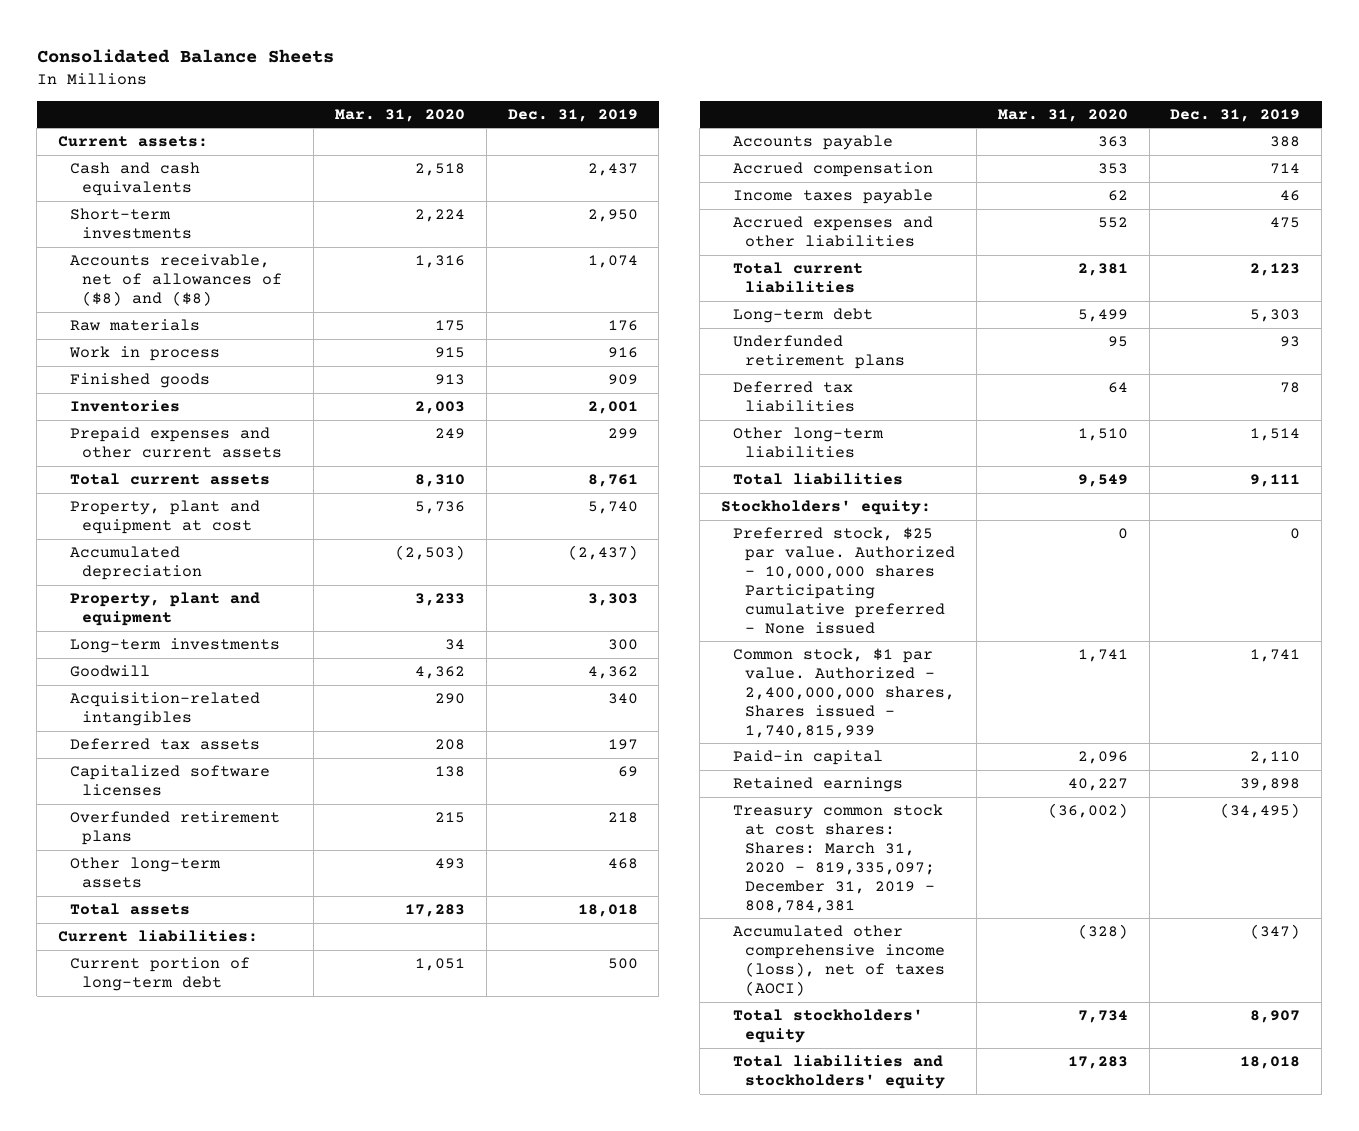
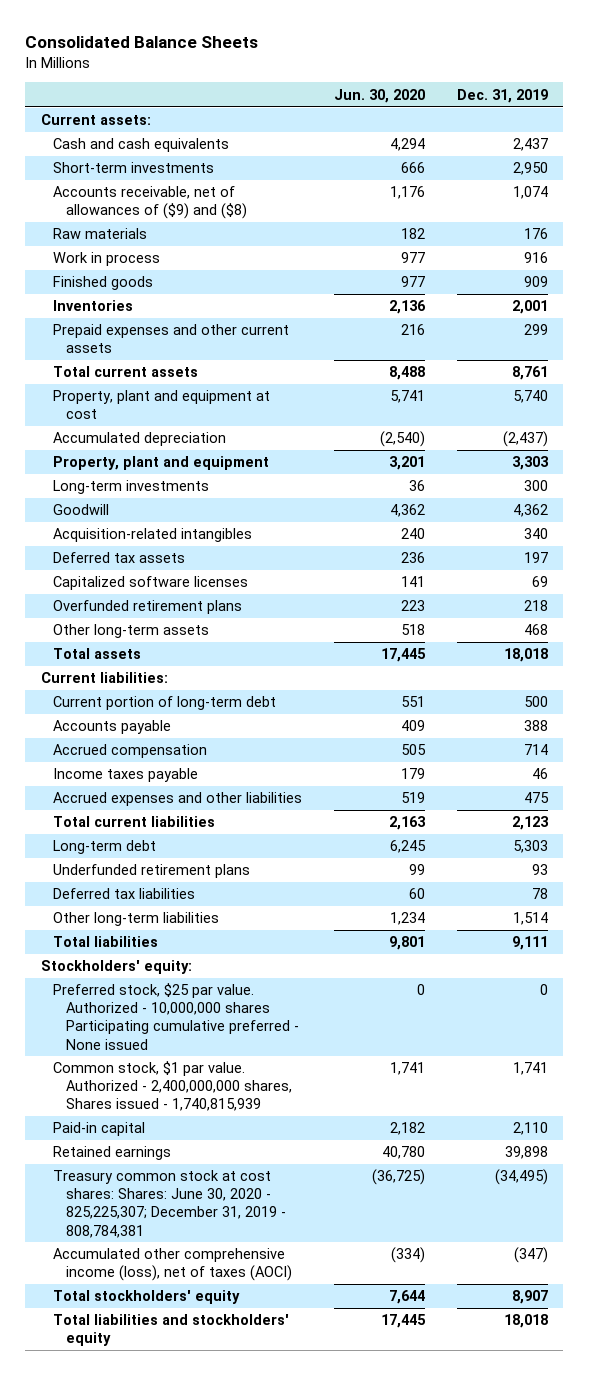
[334,108,465,122] Mar. 31, 2020 -> none
none -> [333,88,425,103] Jun. 30, 2020
[70,254,283,306] Accounts receivable, net of allowances of ($8) and ($8) -> [53,186,247,220] Accounts receivable, net of allowances of ($9) and ($8)
[733,804,944,913] Treasury common stock at cost shares: Shares: March 31, 2020 - 819,335,097; December 31, 2019 - 808,784,381 -> [53,1170,286,1238] Treasury common stock at cost shares: Shares: June 30, 2020 - 825,225,307; December 31, 2019 - 808,784,381

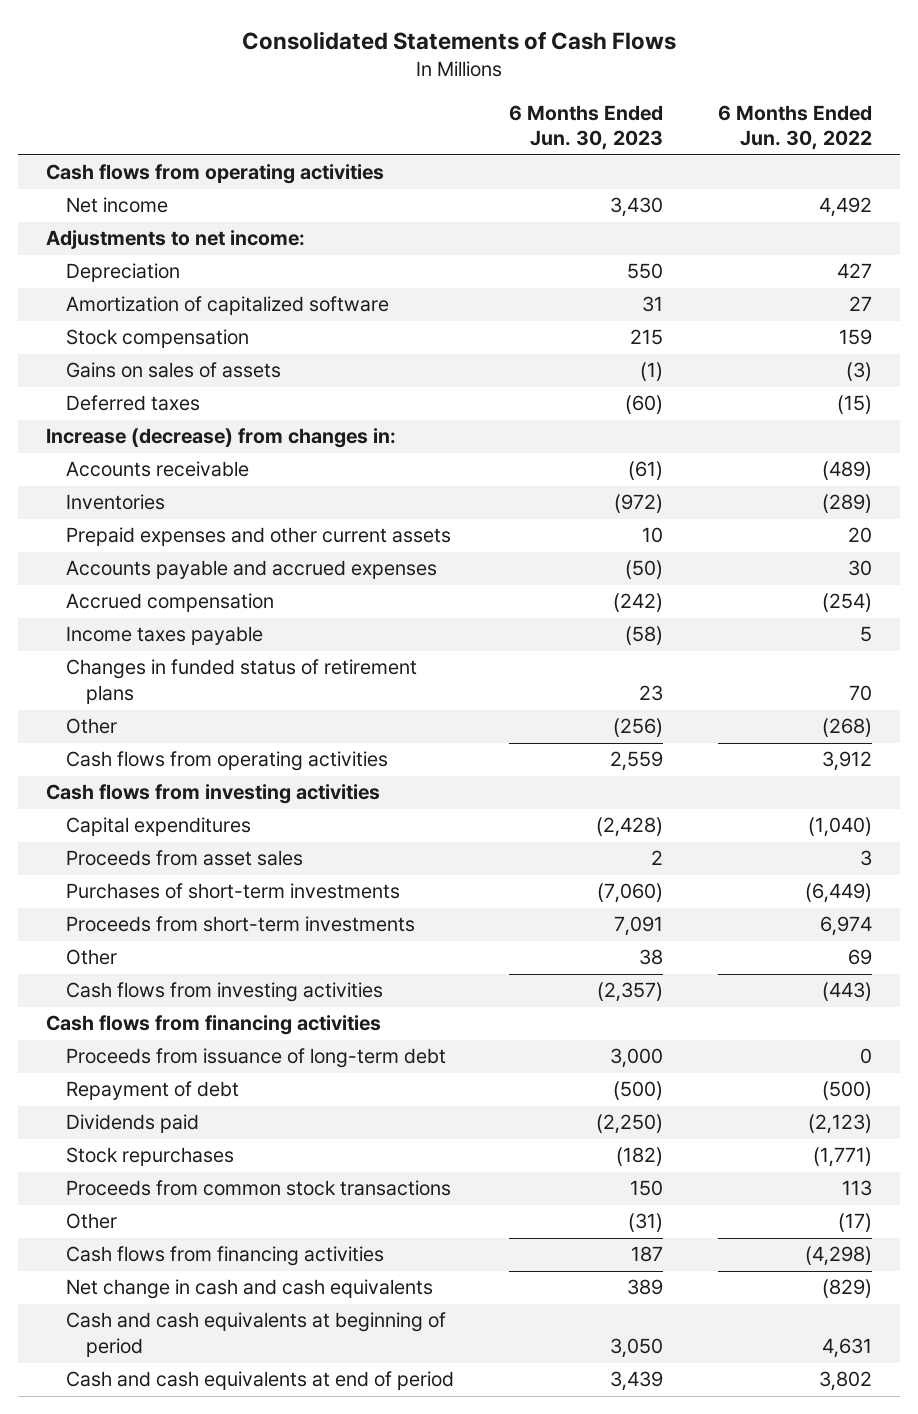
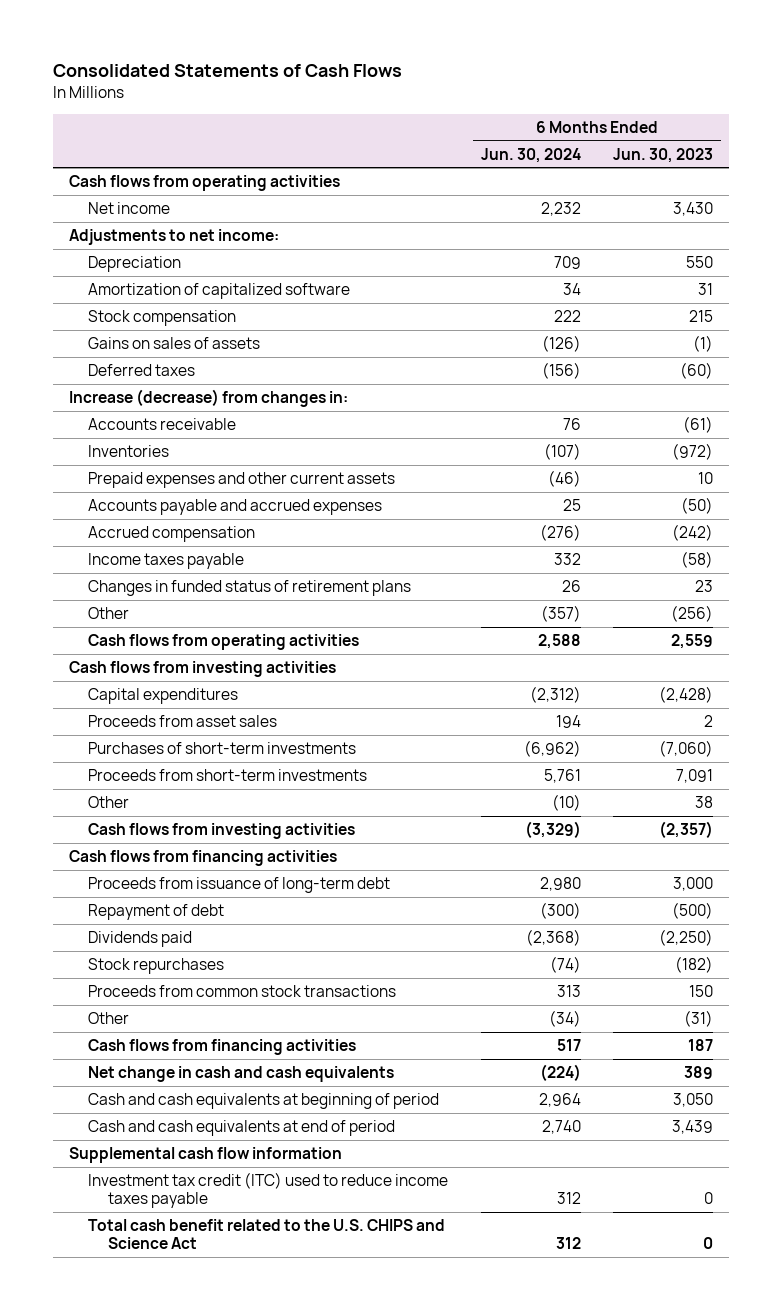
[718,104,873,151] 6 Months Ended Jun. 30, 2022 -> none
none -> [480,147,581,163] Jun. 30, 2024
none -> [68,1147,342,1164] Supplemental cash flow information
none -> [88,1172,449,1209] Investment tax credit (ITC) used to reduce income taxes payable
none -> [88,1219,446,1250] Total cash benefit related to the U.S. CHIPS and Science Act

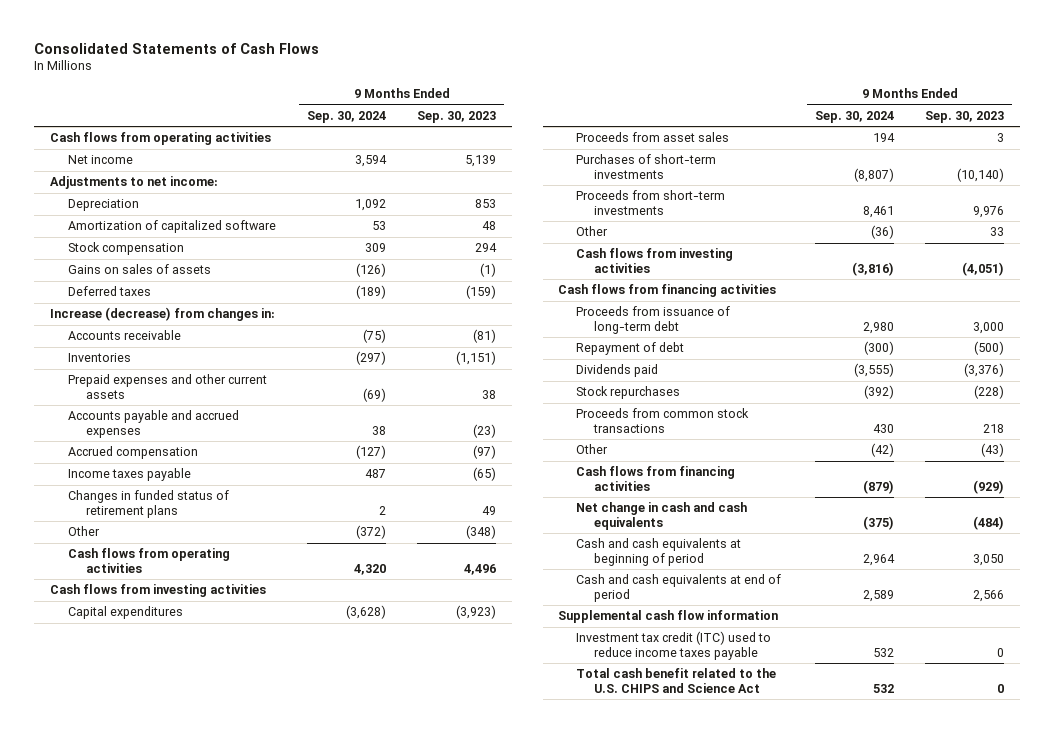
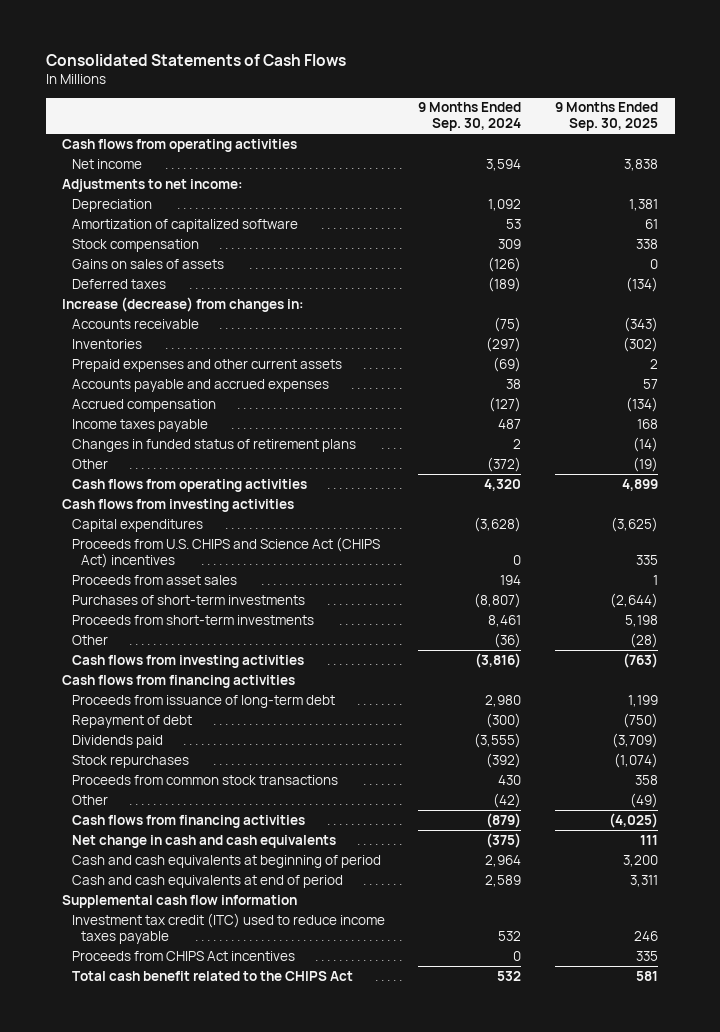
[417,110,497,123] Sep. 30, 2023 -> none
none -> [555,102,659,132] 9 Months Ended Sep. 30, 2025
none -> [71,536,380,568] Proceeds from U.S. CHIPS and Science Act (CHIPS Act) incentives
none -> [71,950,295,961] Proceeds from CHIPS Act incentives
[576,668,777,694] Total cash benefit related to the U.S. CHIPS and Science Act -> [71,970,353,981] Total cash benefit related to the CHIPS Act

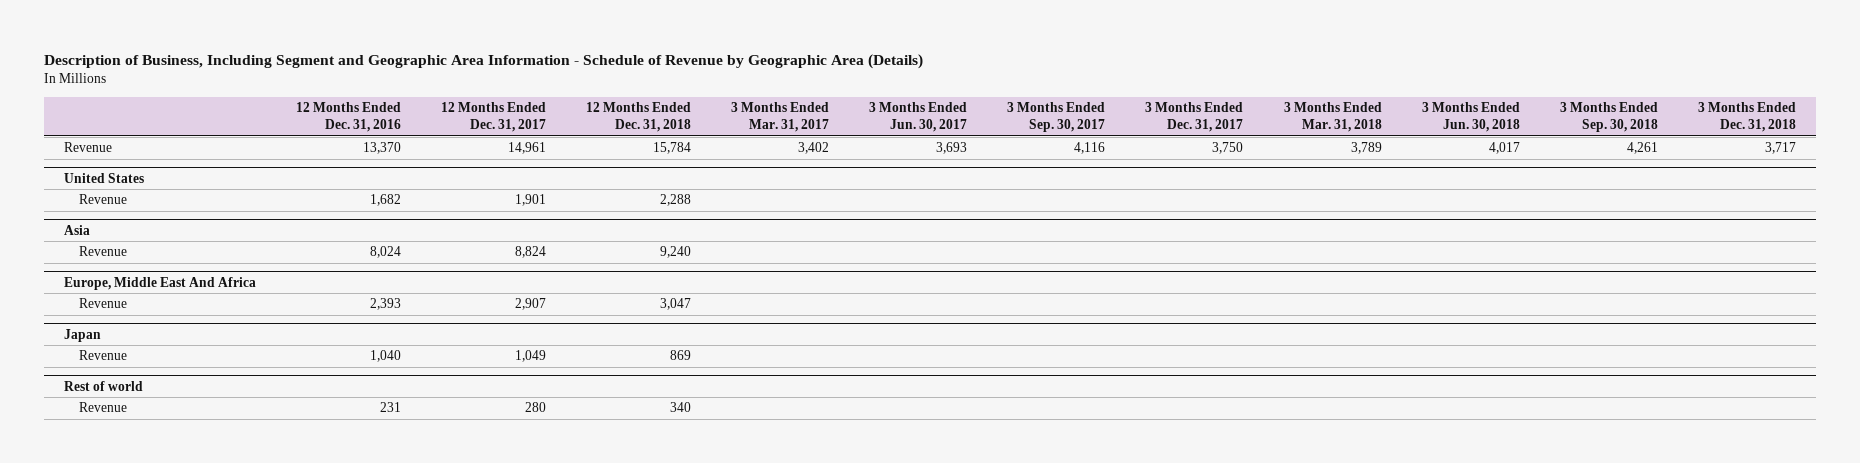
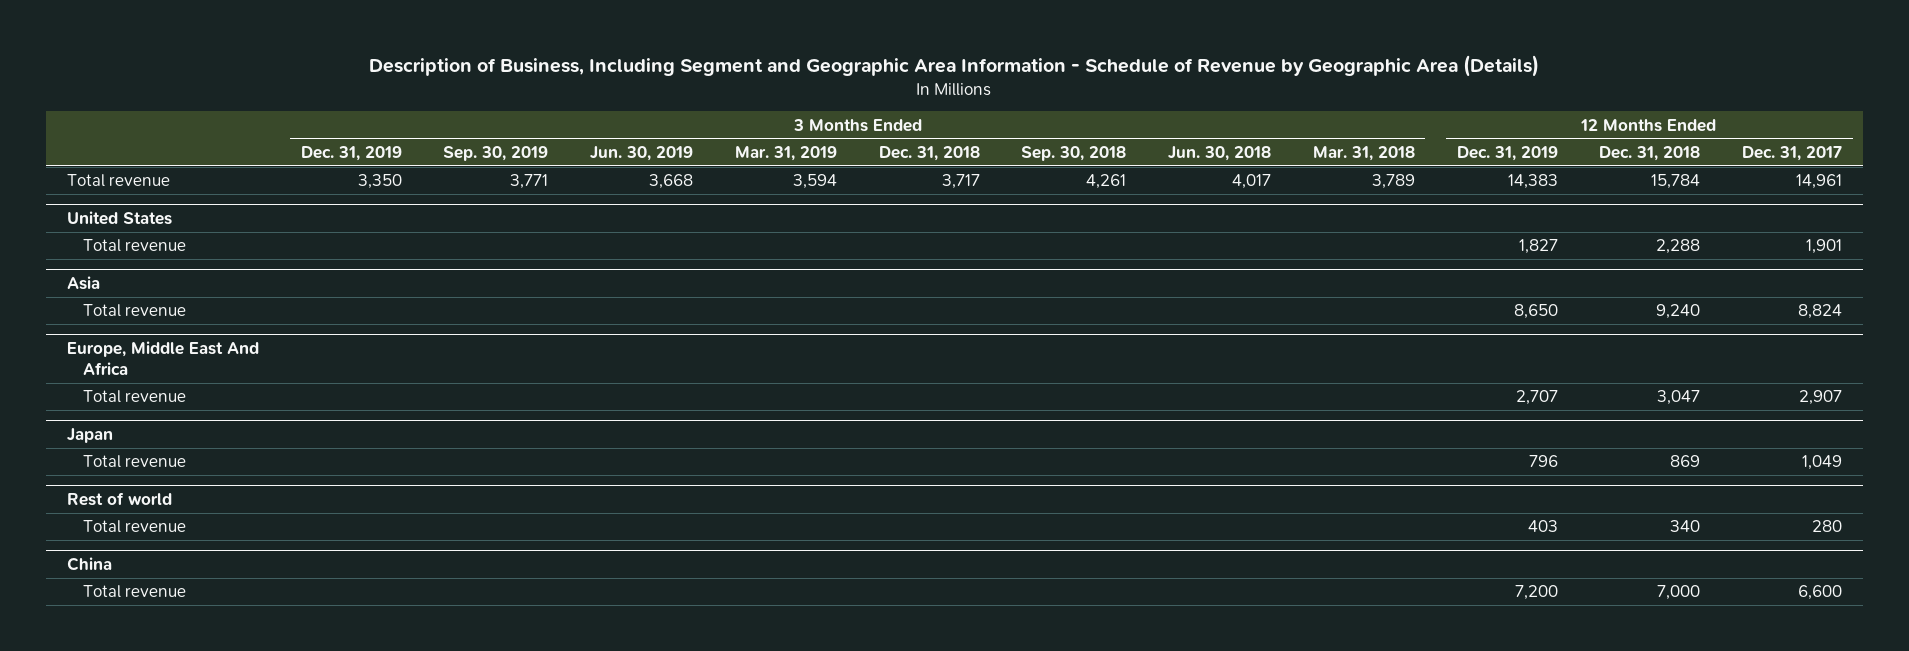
[295,102,401,133] 12 Months Ended Dec. 31, 2016 -> none
[731,102,830,133] 3 Months Ended Mar. 31, 2017 -> none
[869,102,968,133] 3 Months Ended Jun. 30, 2017 -> none
[1007,102,1106,133] 3 Months Ended Sep. 30, 2017 -> none
[1145,102,1244,133] 3 Months Ended Dec. 31, 2017 -> none
none -> [300,146,402,162] Dec. 31, 2019
none -> [443,146,549,162] Sep. 30, 2019
none -> [590,146,694,162] Jun. 30, 2019
none -> [734,146,837,162] Mar. 31, 2019
none -> [1456,146,1558,162] Dec. 31, 2019
[63,142,112,153] Revenue -> [66,174,170,188] Total revenue
[79,194,128,205] Revenue -> [83,239,187,253] Total revenue
[79,246,128,257] Revenue -> [83,304,187,318] Total revenue
[79,298,128,309] Revenue -> [83,390,187,404] Total revenue
[79,350,128,361] Revenue -> [83,455,187,469] Total revenue
[79,402,128,413] Revenue -> [83,520,187,534] Total revenue
none -> [66,556,112,571] China
none -> [83,585,187,599] Total revenue

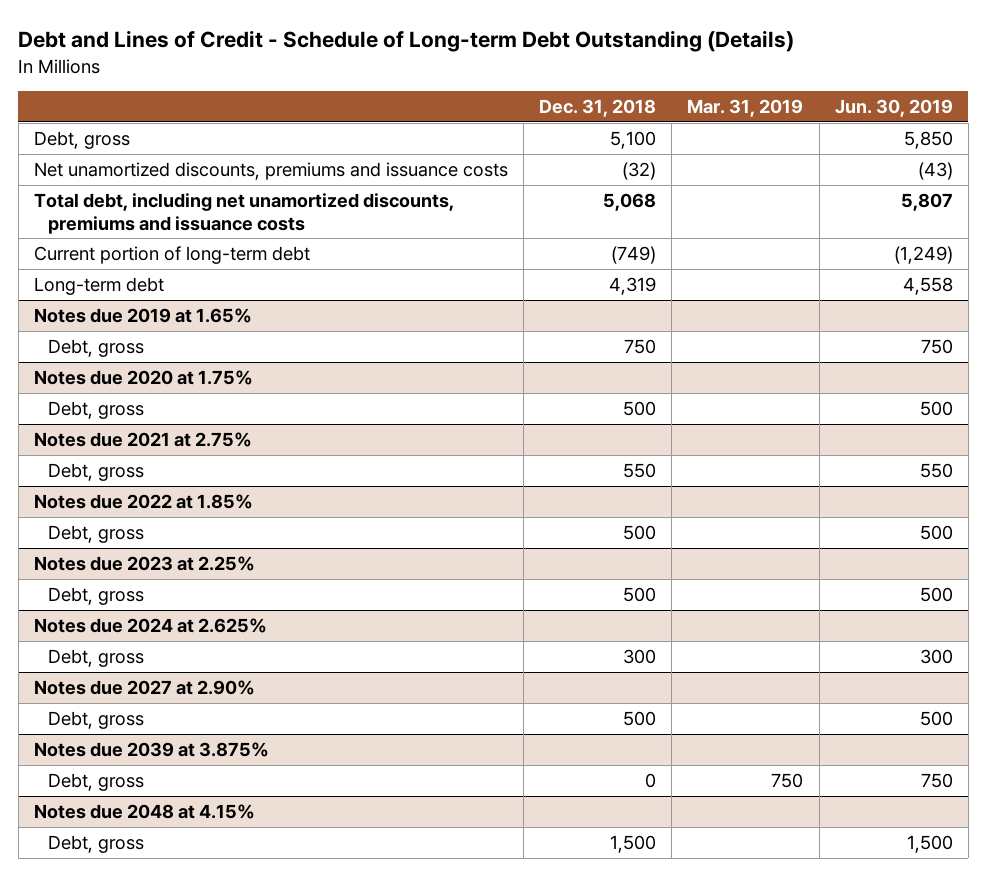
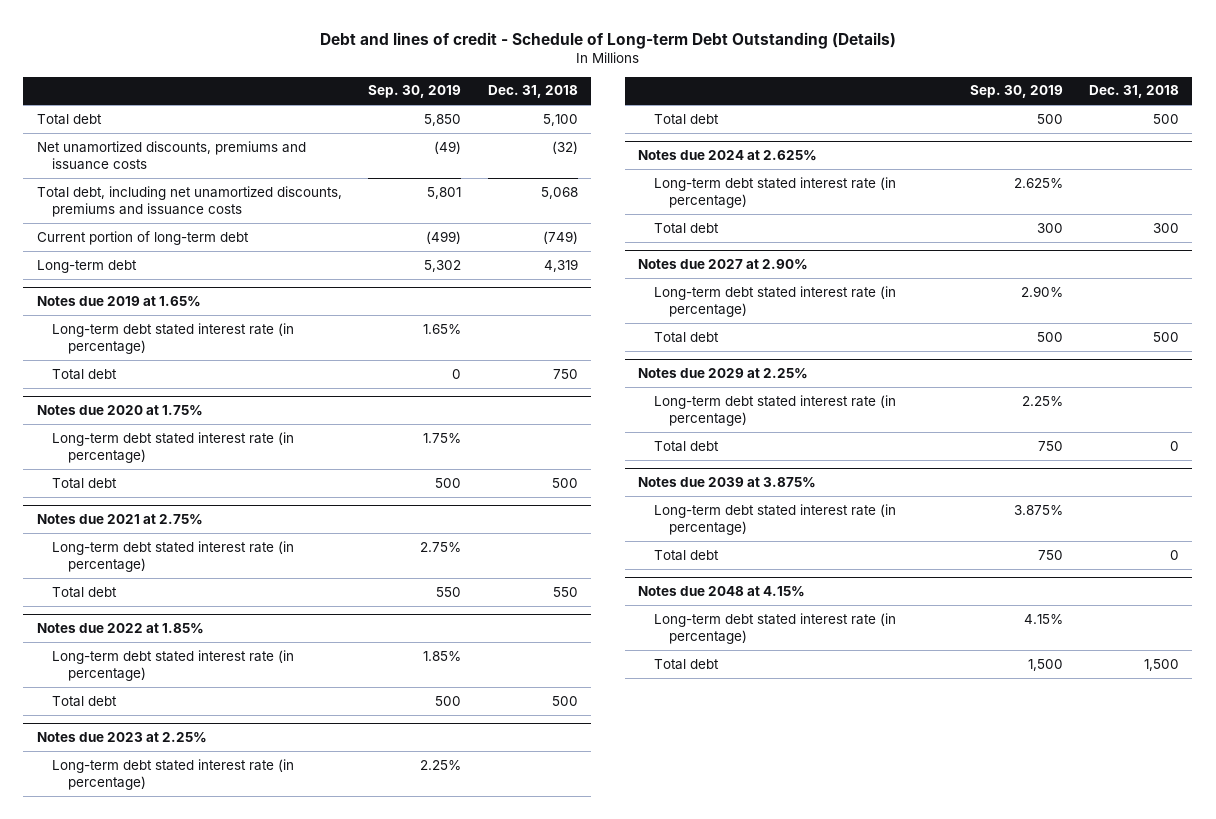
[18,30,795,53] Debt and Lines of Credit - Schedule of Long-term Debt Outstanding (Details) -> [319,31,896,49] Debt and lines of credit - Schedule of Long-term Debt Outstanding (Details)
[687,99,804,118] Mar. 31, 2019 -> none
[834,99,953,118] Jun. 30, 2019 -> none
none -> [368,85,462,99] Sep. 30, 2019
[33,130,130,149] Debt, gross -> [36,113,102,125] Total debt
none -> [52,322,295,355] Long-term debt stated interest rate (in percentage)
[47,338,144,357] Debt, gross -> [52,368,118,380] Total debt
none -> [52,431,295,464] Long-term debt stated interest rate (in percentage)
[47,400,144,419] Debt, gross -> [52,477,118,489] Total debt
none -> [52,540,295,573] Long-term debt stated interest rate (in percentage)
[47,462,144,481] Debt, gross -> [52,586,118,598] Total debt
none -> [52,649,295,682] Long-term debt stated interest rate (in percentage)
[47,524,144,543] Debt, gross -> [52,695,118,707] Total debt
none -> [52,758,295,791] Long-term debt stated interest rate (in percentage)
[47,586,144,605] Debt, gross -> [653,113,719,125] Total debt
none -> [653,176,896,209] Long-term debt stated interest rate (in percentage)
[47,648,144,667] Debt, gross -> [653,222,719,234] Total debt
none -> [653,285,896,318] Long-term debt stated interest rate (in percentage)
[47,710,144,729] Debt, gross -> [653,331,719,343] Total debt
none -> [638,368,809,380] Notes due 2029 at 2.25%
none -> [653,394,896,427] Long-term debt stated interest rate (in percentage)
none -> [653,440,719,452] Total debt
none -> [653,503,896,536] Long-term debt stated interest rate (in percentage)
[47,772,144,791] Debt, gross -> [653,549,719,561] Total debt
none -> [653,612,896,645] Long-term debt stated interest rate (in percentage)
[47,834,144,853] Debt, gross -> [653,658,719,670] Total debt

